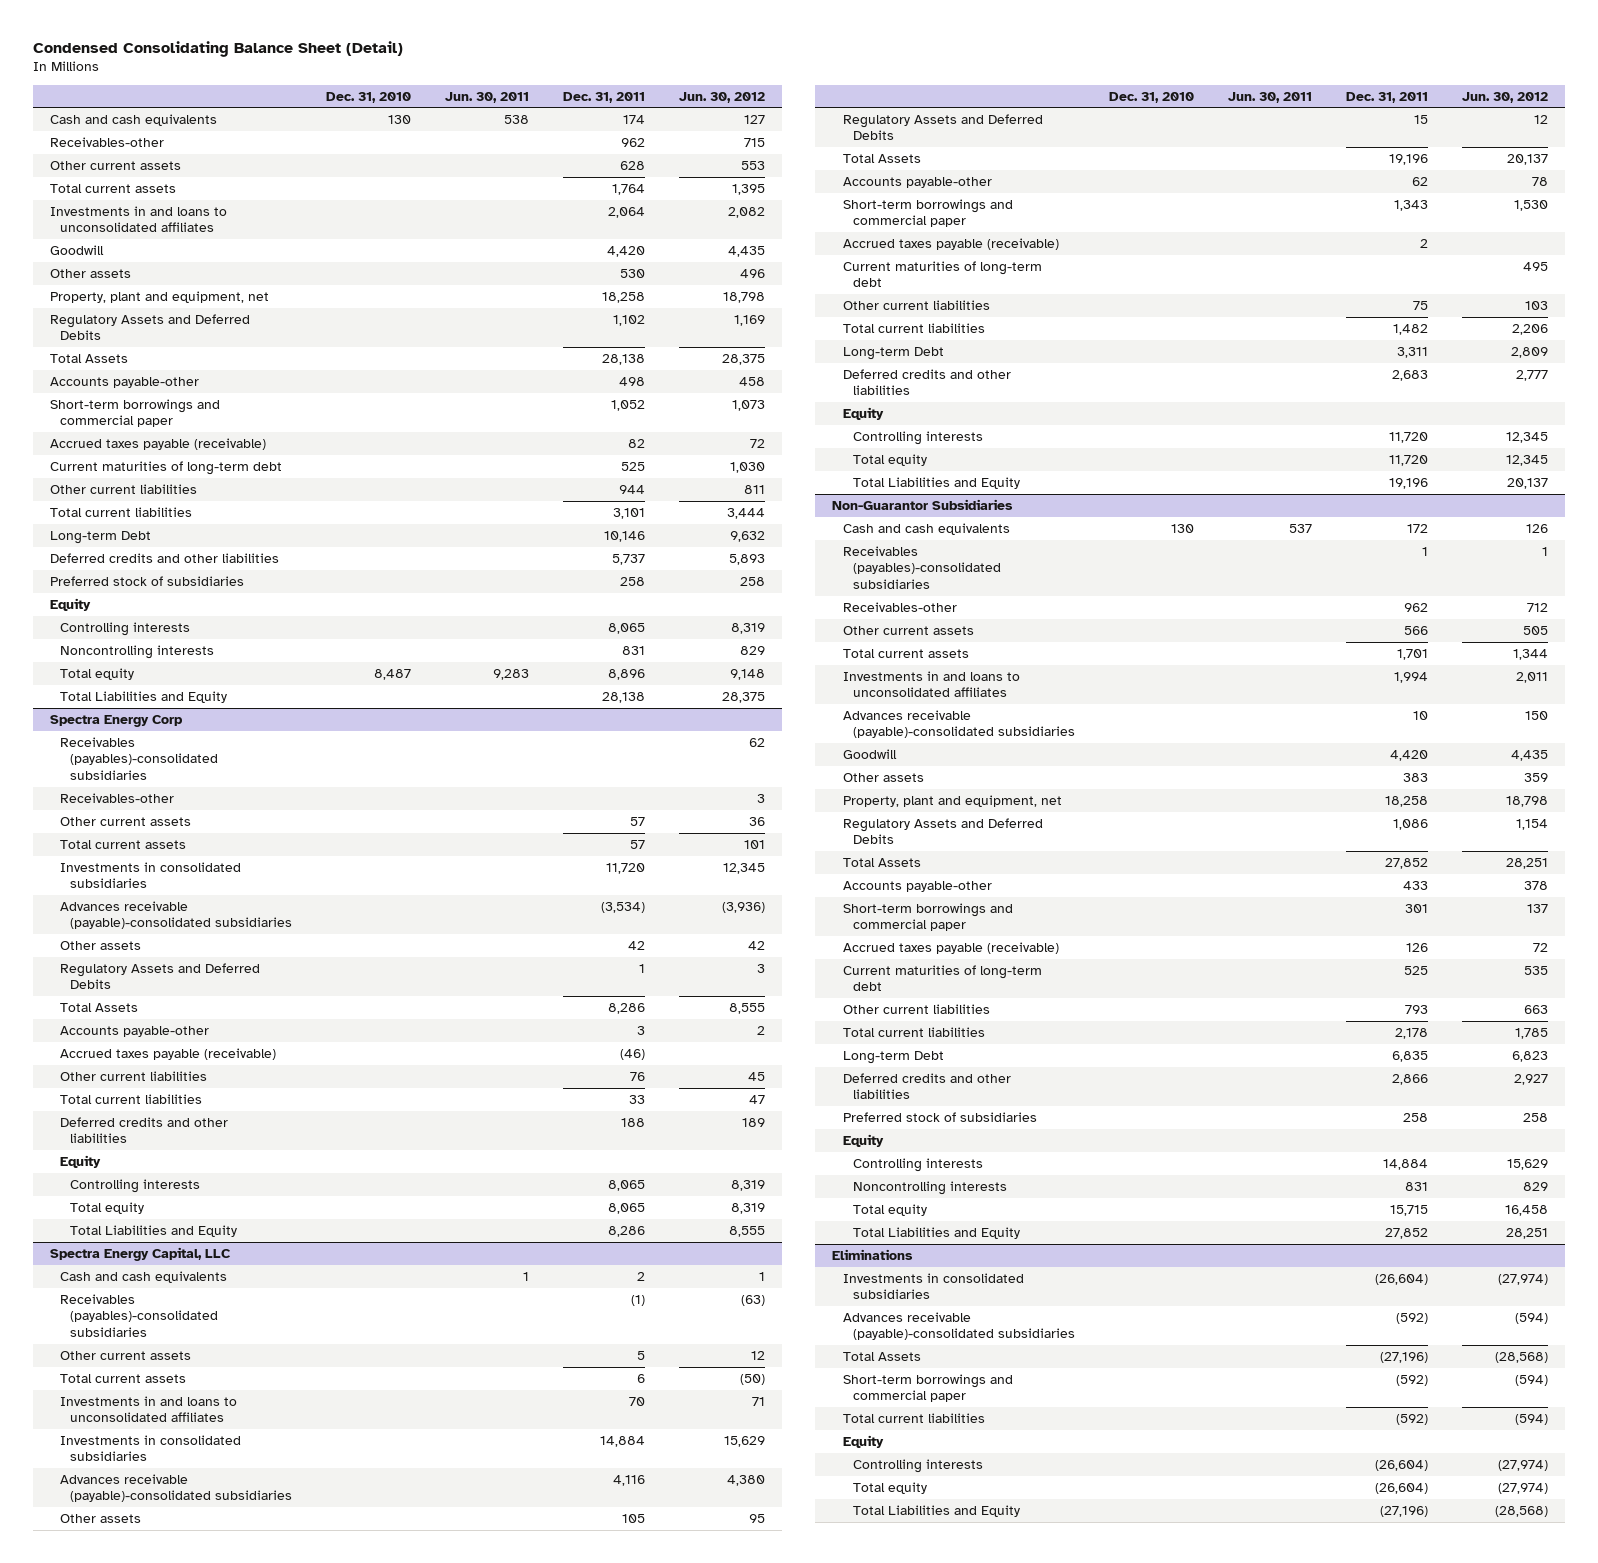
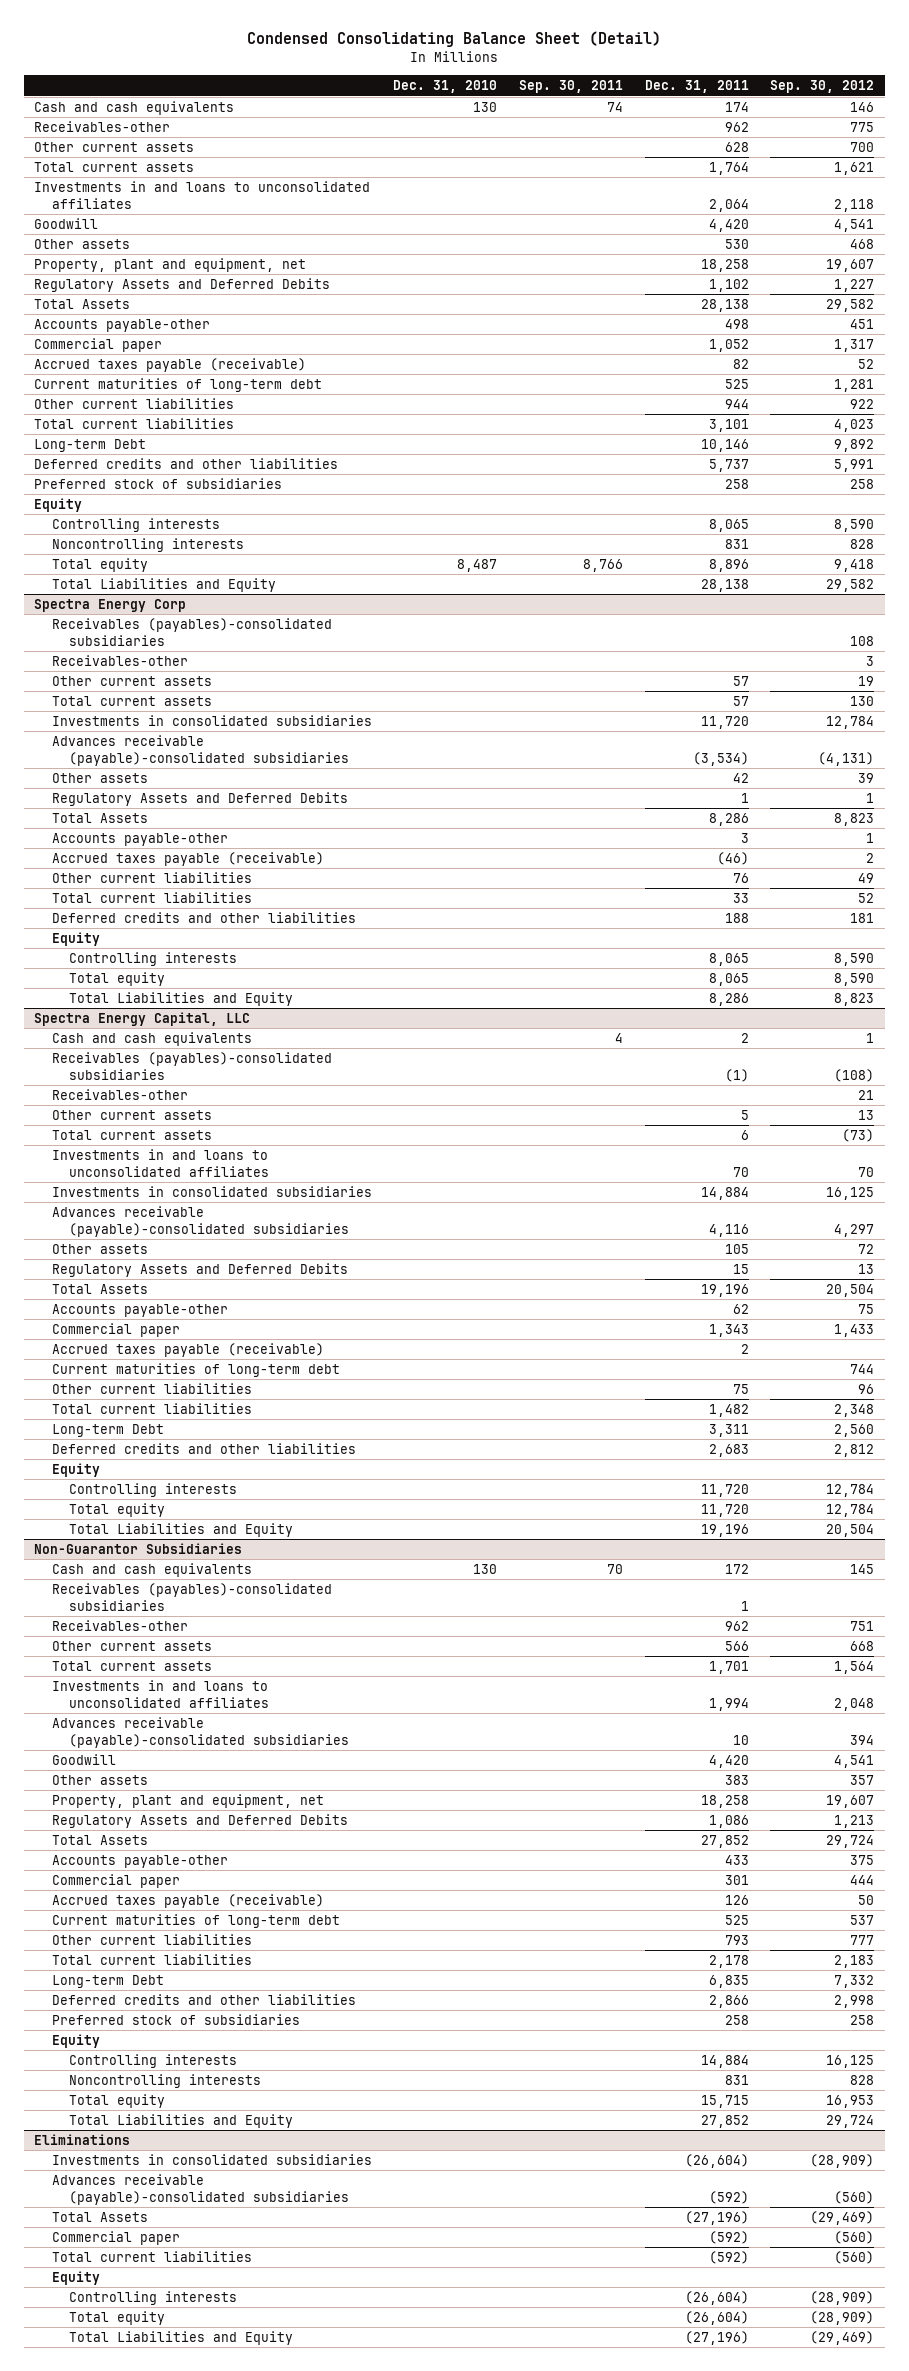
[444,91,529,103] Jun. 30, 2011 -> none
[679,91,766,103] Jun. 30, 2012 -> none
none -> [518,80,623,94] Sep. 30, 2011
none -> [770,80,875,94] Sep. 30, 2012
[49,398,220,428] Short-term borrowings and commercial paper -> [34,337,163,352] Commercial paper
none -> [51,1088,188,1100] Receivables-other
[842,198,1013,228] Short-term borrowings and commercial paper -> [51,1322,180,1337] Commercial paper
[842,902,1013,932] Short-term borrowings and commercial paper -> none
none -> [51,1873,180,1888] Commercial paper
[842,1373,1013,1403] Short-term borrowings and commercial paper -> [51,2230,180,2245] Commercial paper

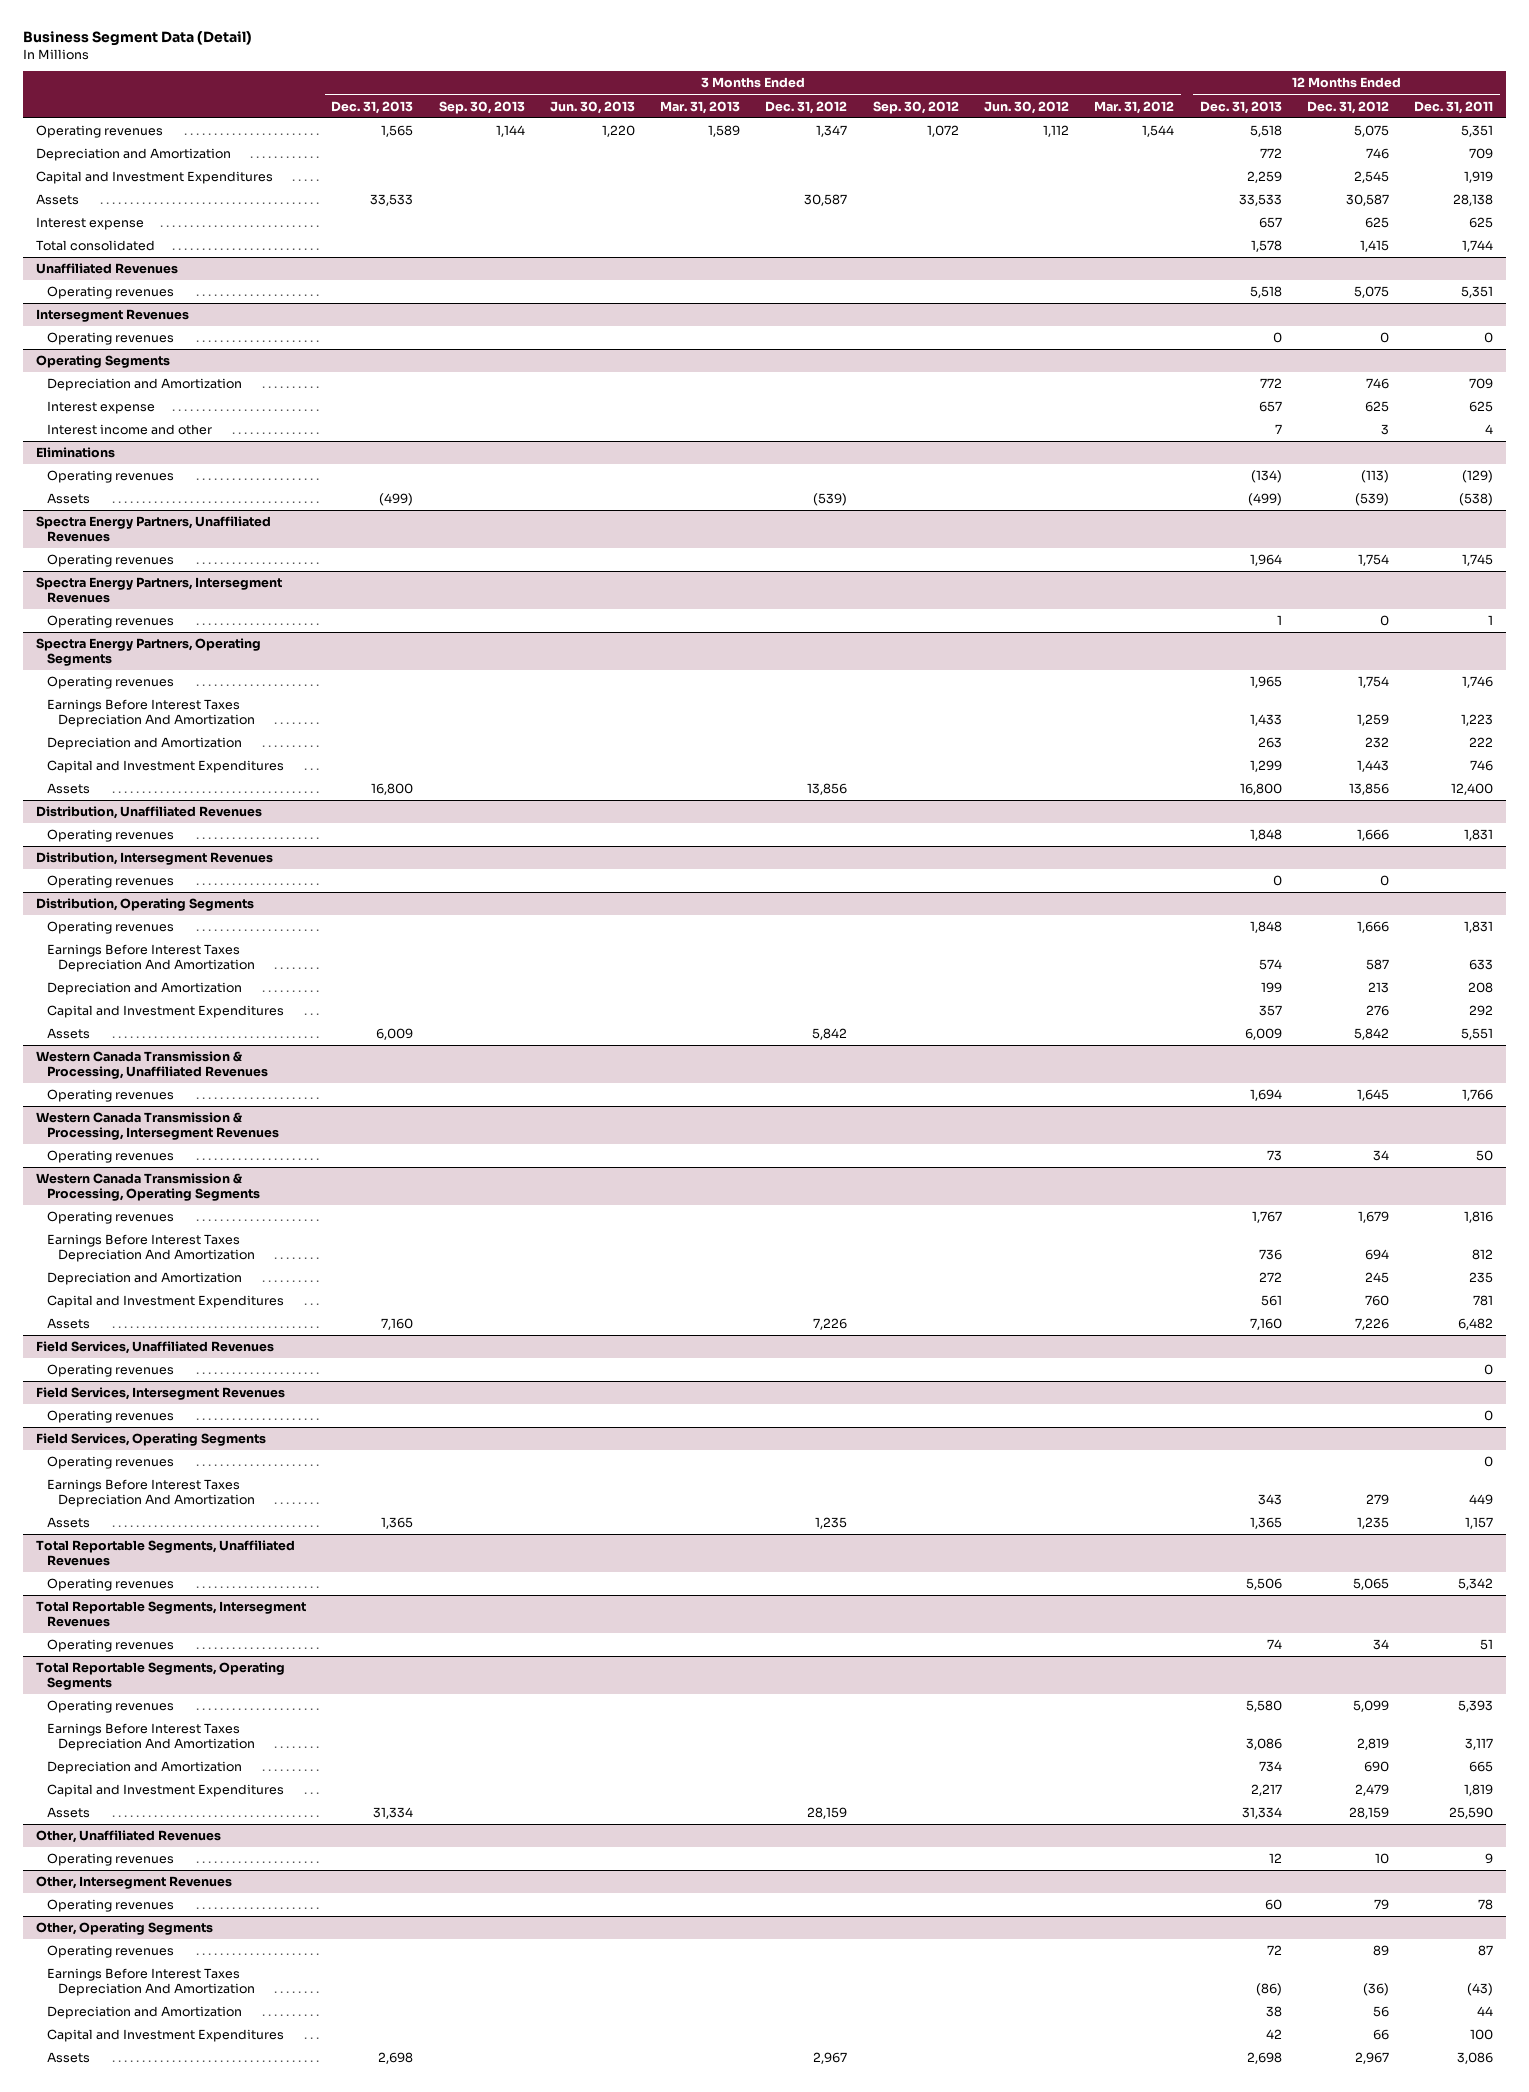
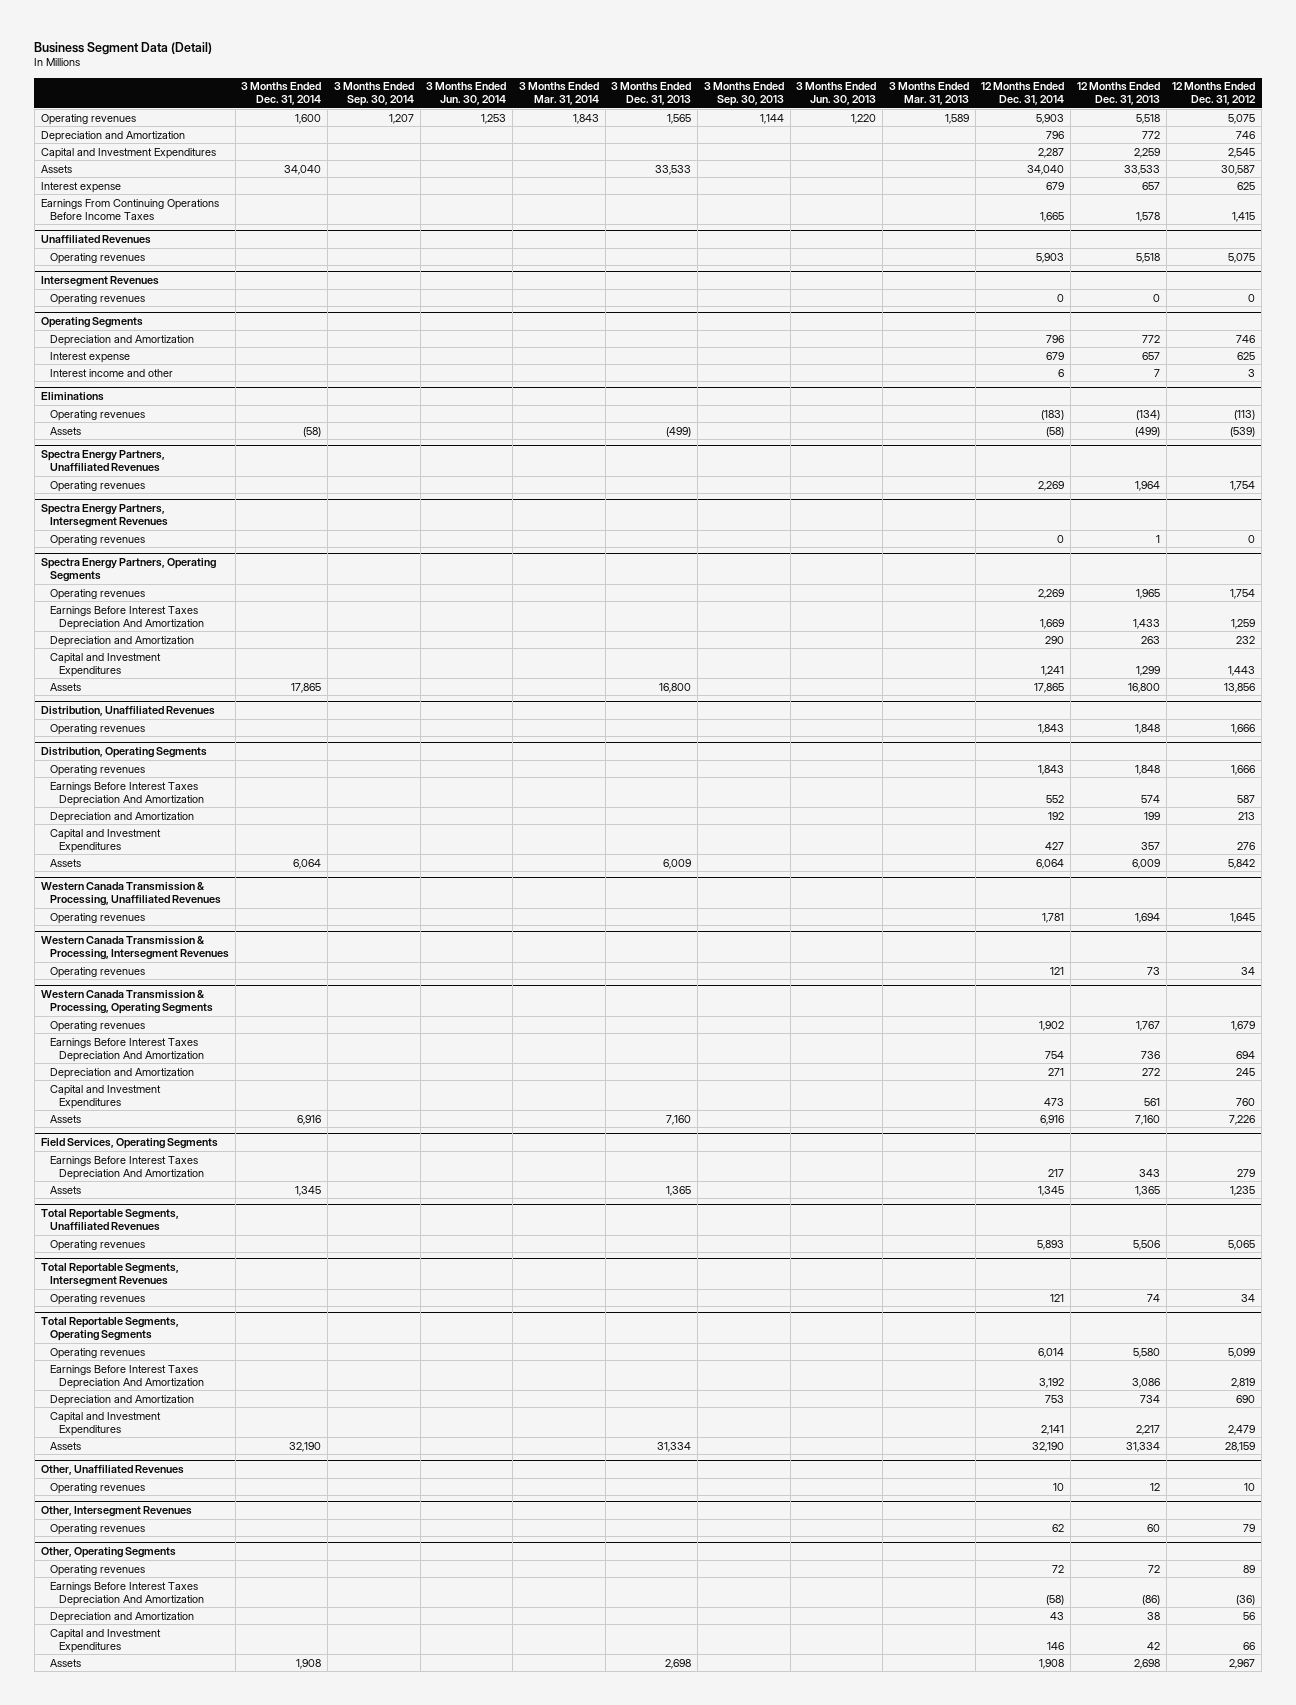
[765,100,848,114] Dec. 31, 2012 -> none
[872,100,959,114] Sep. 30, 2012 -> none
[984,100,1070,114] Jun. 30, 2012 -> none
[1094,100,1175,114] Mar. 31, 2012 -> none
[1414,100,1494,114] Dec. 31, 2011 -> none
none -> [241,82,322,106] 3 Months Ended Dec. 31, 2014
none -> [333,82,414,107] 3 Months Ended Sep. 30, 2014
none -> [426,82,507,106] 3 Months Ended Jun. 30, 2014
none -> [518,82,599,106] 3 Months Ended Mar. 31, 2014
none -> [981,82,1065,106] 12 Months Ended Dec. 31, 2014
[35,240,155,252] Total consolidated -> [40,198,219,220] Earnings From Continuing Operations Before Income Taxes
[35,852,273,866] Distribution, Intersegment Revenues -> none
[47,875,175,889] Operating revenues -> none
[35,1341,274,1355] Field Services, Unaffiliated Revenues -> none
[47,1364,175,1378] Operating revenues -> none
[35,1387,285,1401] Field Services, Intersegment Revenues -> none
[47,1410,175,1424] Operating revenues -> none
[47,1456,175,1470] Operating revenues -> none

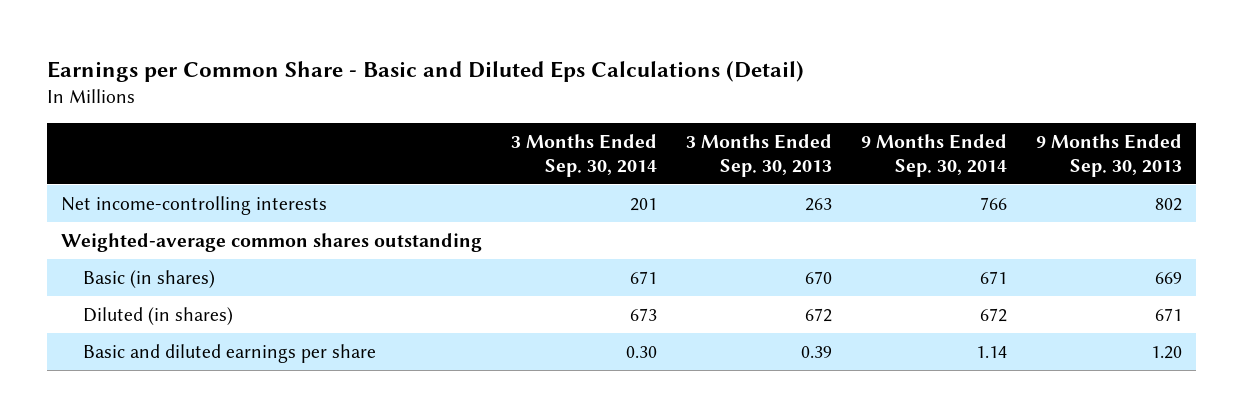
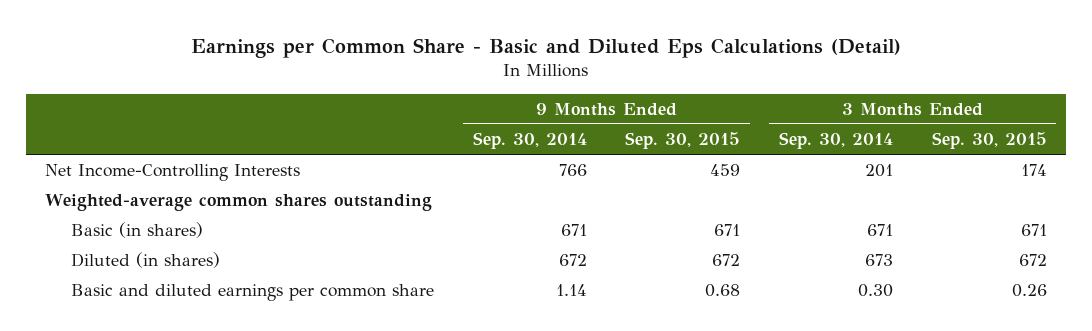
[685,133,832,177] 3 Months Ended Sep. 30, 2013 -> none
[1035,133,1182,177] 9 Months Ended Sep. 30, 2013 -> none
none -> [625,132,741,150] Sep. 30, 2015
none -> [931,132,1047,150] Sep. 30, 2015
[61,195,328,215] Net income-controlling interests -> [45,164,301,182] Net Income-Controlling Interests
[83,343,377,363] Basic and diluted earnings per share -> [71,284,435,302] Basic and diluted earnings per common share

